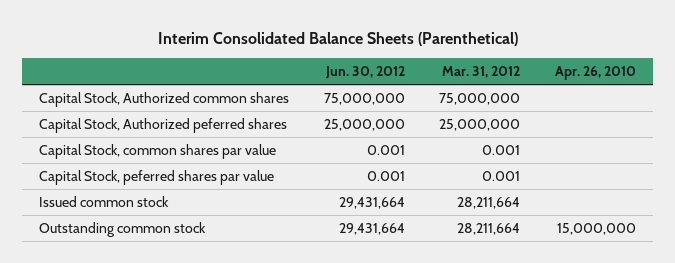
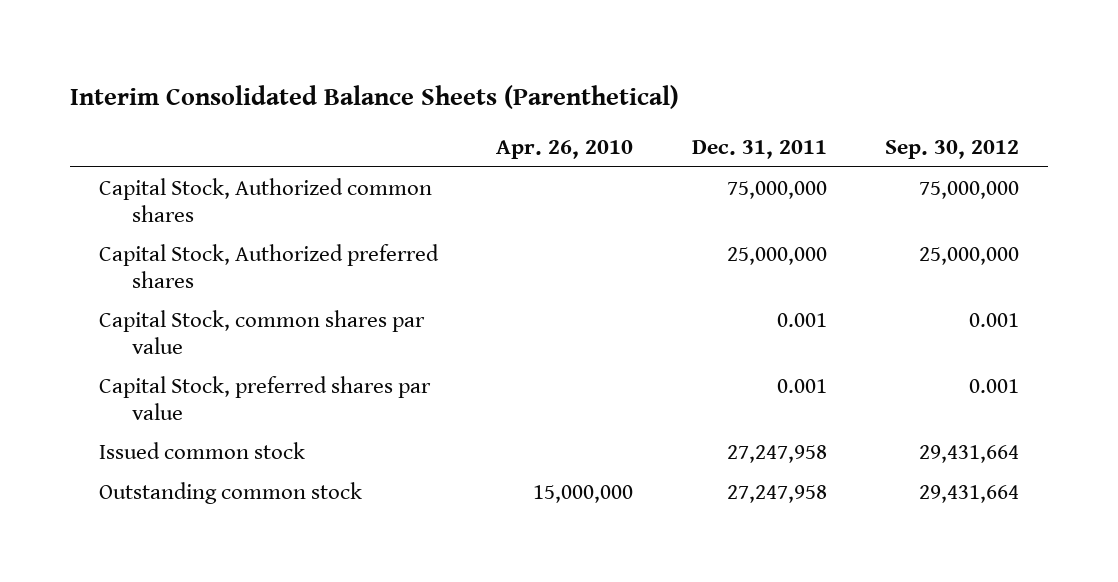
[324,66,405,80] Jun. 30, 2012 -> none
[442,66,521,79] Mar. 31, 2012 -> none
none -> [691,139,827,159] Dec. 31, 2011
none -> [884,139,1019,159] Sep. 30, 2012
[39,118,288,134] Capital Stock, Authorized peferred shares -> [99,243,440,288] Capital Stock, Authorized preferred shares
[39,170,275,186] Capital Stock, peferred shares par value -> [99,375,432,420] Capital Stock, preferred shares par value

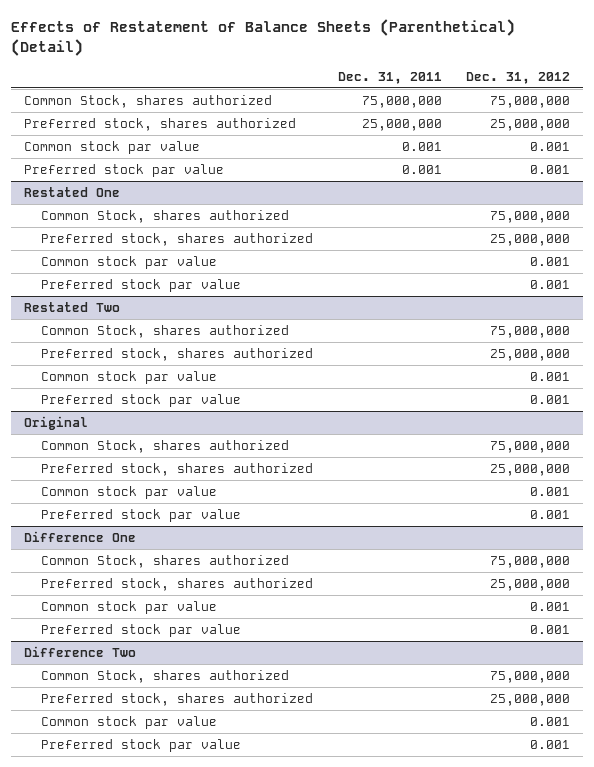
[70,84,680,109] Interim Consolidated Balance Sheets (Parenthetical) -> [11,18,516,56] Effects of Restatement of Balance Sheets (Parenthetical) (Detail)
[496,139,634,159] Apr. 26, 2010 -> none
[884,139,1019,159] Sep. 30, 2012 -> none
none -> [466,71,571,84] Dec. 31, 2012
[99,441,306,459] Issued common stock -> none
[99,481,363,504] Outstanding common stock -> none
[99,177,433,222] Capital Stock, Authorized common shares -> [23,94,272,108] Common Stock, shares authorized
[99,243,440,288] Capital Stock, Authorized preferred shares -> [23,117,296,131] Preferred stock, shares authorized
[99,309,426,354] Capital Stock, common shares par value -> [23,140,200,154] Common stock par value
[99,375,432,420] Capital Stock, preferred shares par value -> [23,163,224,177] Preferred stock par value
none -> [23,186,120,197] Restated One
none -> [41,209,290,223] Common Stock, shares authorized
none -> [41,232,314,246] Preferred stock, shares authorized
none -> [41,255,218,269] Common stock par value
none -> [41,278,242,292] Preferred stock par value
none -> [23,301,120,312] Restated Two
none -> [41,324,290,338] Common Stock, shares authorized
none -> [41,347,314,361] Preferred stock, shares authorized
none -> [41,370,218,384] Common stock par value
none -> [41,393,242,407] Preferred stock par value
none -> [23,415,88,430] Original
none -> [41,439,290,453] Common Stock, shares authorized
none -> [41,462,314,476] Preferred stock, shares authorized
none -> [41,485,218,499] Common stock par value
none -> [41,508,242,522] Preferred stock par value
none -> [23,530,136,542] Difference One
none -> [41,554,290,568] Common Stock, shares authorized
none -> [41,577,314,591] Preferred stock, shares authorized
none -> [41,600,218,614] Common stock par value
none -> [41,623,242,637] Preferred stock par value
none -> [23,645,136,657] Difference Two
none -> [41,669,290,683] Common Stock, shares authorized
none -> [41,692,314,706] Preferred stock, shares authorized
none -> [41,715,218,729] Common stock par value
none -> [41,738,242,752] Preferred stock par value

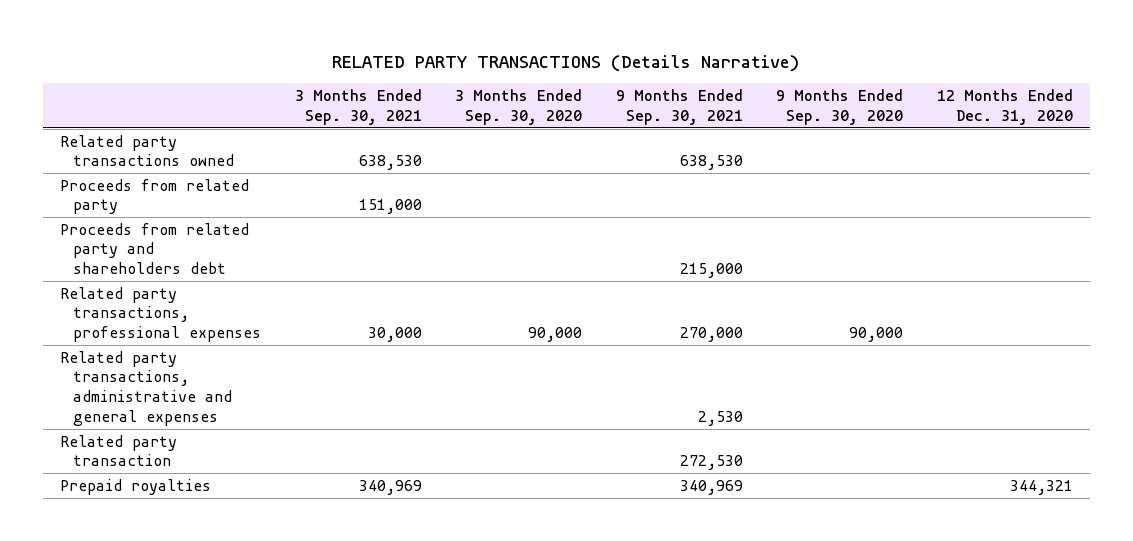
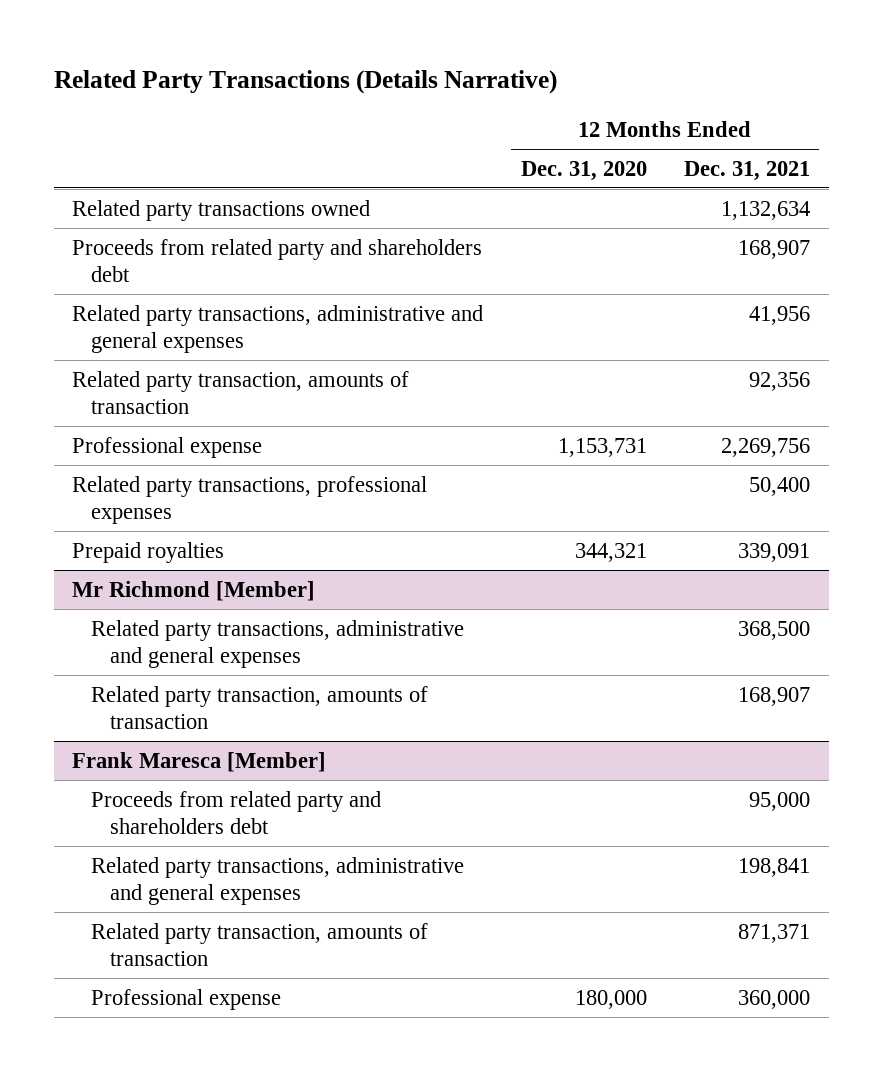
[332,54,800,72] RELATED PARTY TRANSACTIONS (Details Narrative) -> [53,70,557,95] Related Party Transactions (Details Narrative)
[294,89,422,125] 3 Months Ended Sep. 30, 2021 -> none
[455,89,583,125] 3 Months Ended Sep. 30, 2020 -> none
[615,89,743,125] 9 Months Ended Sep. 30, 2021 -> none
[776,89,904,125] 9 Months Ended Sep. 30, 2020 -> none
none -> [683,160,810,181] Dec. 31, 2021
[59,178,249,215] Proceeds from related party -> none
[59,434,177,467] Related party transaction -> [72,370,410,415] Related party transaction, amounts of transaction
none -> [72,436,263,458] Professional expense
[59,286,262,343] Related party transactions, professional expenses -> [72,475,428,525] Related party transactions, professional expenses
none -> [72,580,316,601] Mr Richmond [Member]
none -> [91,619,465,669] Related party transactions, administrative and general expenses
none -> [91,685,429,730] Related party transaction, amounts of transaction
none -> [72,751,327,772] Frank Maresca [Member]
none -> [91,790,382,835] Proceeds from related party and shareholders debt
none -> [91,856,465,906] Related party transactions, administrative and general expenses
none -> [91,922,429,967] Related party transaction, amounts of transaction
none -> [91,988,282,1010] Professional expense

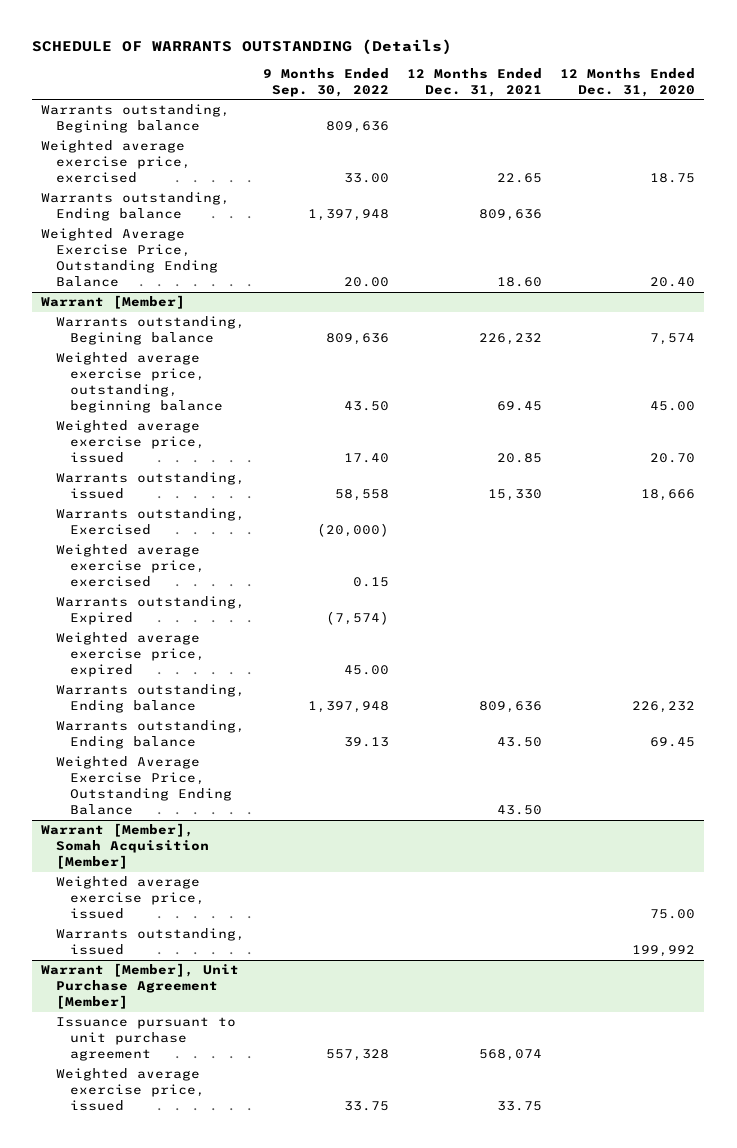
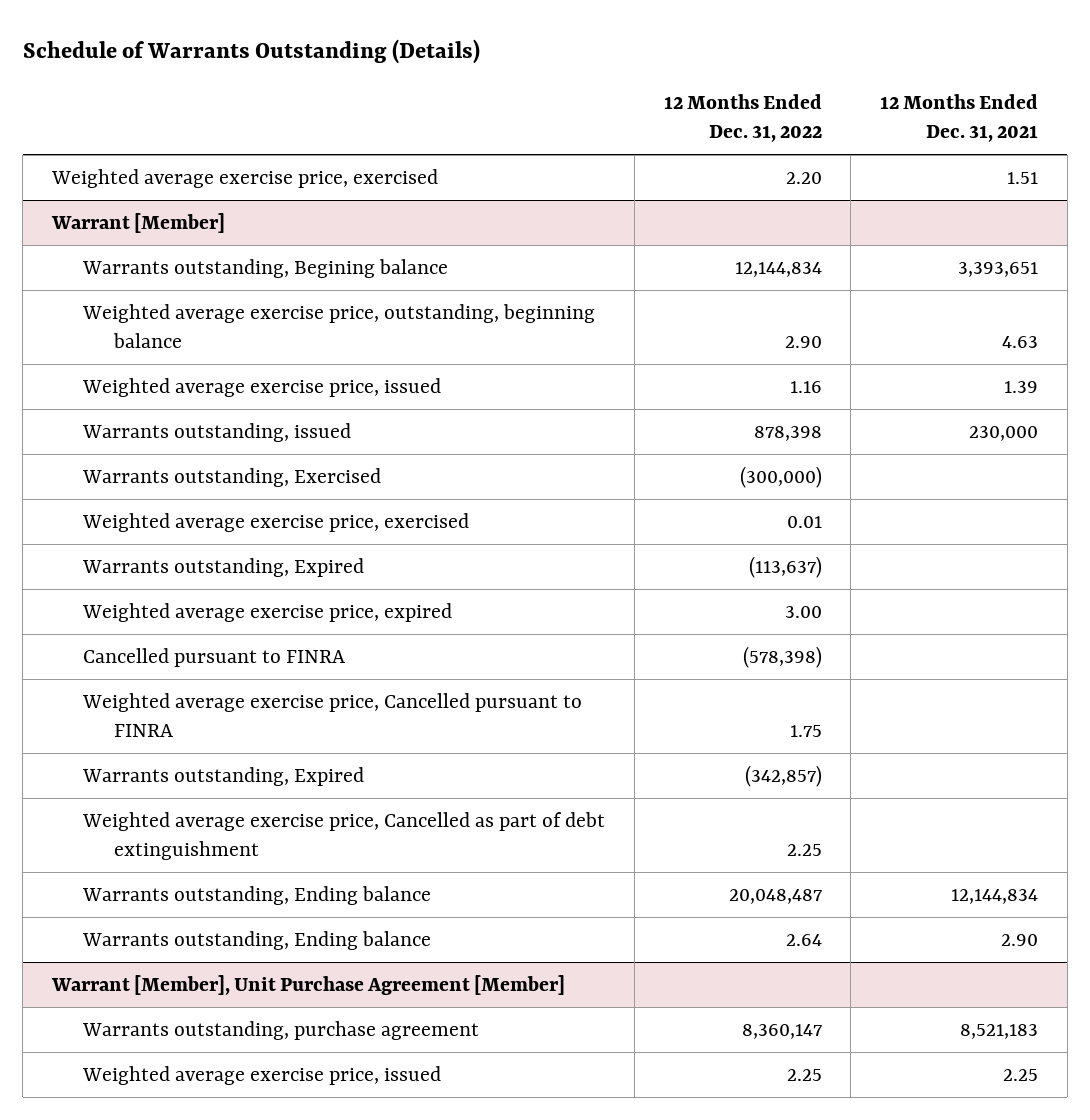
[32,39,453,56] SCHEDULE OF WARRANTS OUTSTANDING (Details) -> [22,38,480,64] Schedule of Warrants Outstanding (Details)
[262,67,389,97] 9 Months Ended Sep. 30, 2022 -> none
[560,67,696,97] 12 Months Ended Dec. 31, 2020 -> none
none -> [663,94,822,143] 12 Months Ended Dec. 31, 2022
[41,104,231,134] Warrants outstanding, Begining balance -> none
[41,192,231,222] Warrants outstanding, Ending balance -> none
[41,228,218,287] Weighted Average Exercise Price, Outstanding Ending Balance -> none
[497,173,543,184] 22.65 -> [1006,172,1038,185] 1.51
[479,333,543,346] 226,232 -> [957,262,1038,278] 3,393,651
[497,400,543,411] 69.45 -> [1001,335,1038,348] 4.63
[497,453,543,464] 20.85 -> [1003,381,1038,394] 1.39
[488,489,543,502] 15,330 -> [968,426,1038,442] 230,000
[55,756,233,815] Weighted Average Exercise Price, Outstanding Ending Balance -> none
[41,823,209,870] Warrant [Member], Somah Acquisition [Member] -> none
[55,876,206,920] Weighted average exercise price, issued -> none
[55,928,245,956] Warrants outstanding, issued -> none
none -> [83,648,346,668] Cancelled pursuant to FINRA
none -> [82,693,583,737] Weighted average exercise price, Cancelled pursuant to FINRA
none -> [82,767,365,787] Warrants outstanding, Expired
none -> [82,812,606,860] Weighted average exercise price, Cancelled as part of debt extinguishment
[479,701,543,714] 809,636 -> [950,889,1038,905] 12,144,834
[497,737,543,748] 43.50 -> [1000,934,1038,947] 2.90
[55,1017,236,1062] Issuance pursuant to unit purchase agreement -> [82,1021,480,1041] Warrants outstanding, purchase agreement
[479,1049,543,1062] 568,074 -> [959,1024,1038,1040] 8,521,183
[497,1101,543,1112] 33.75 -> [1002,1069,1038,1082] 2.25

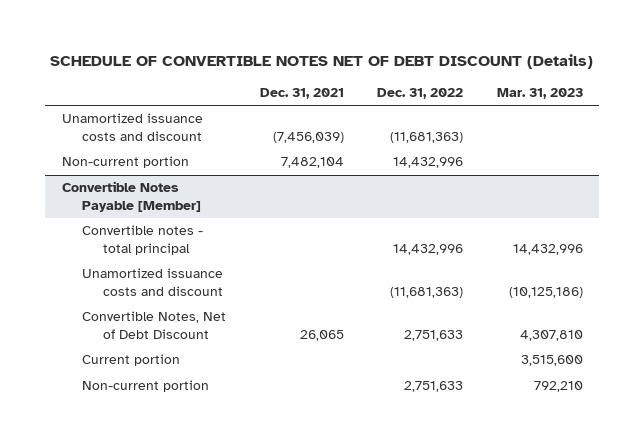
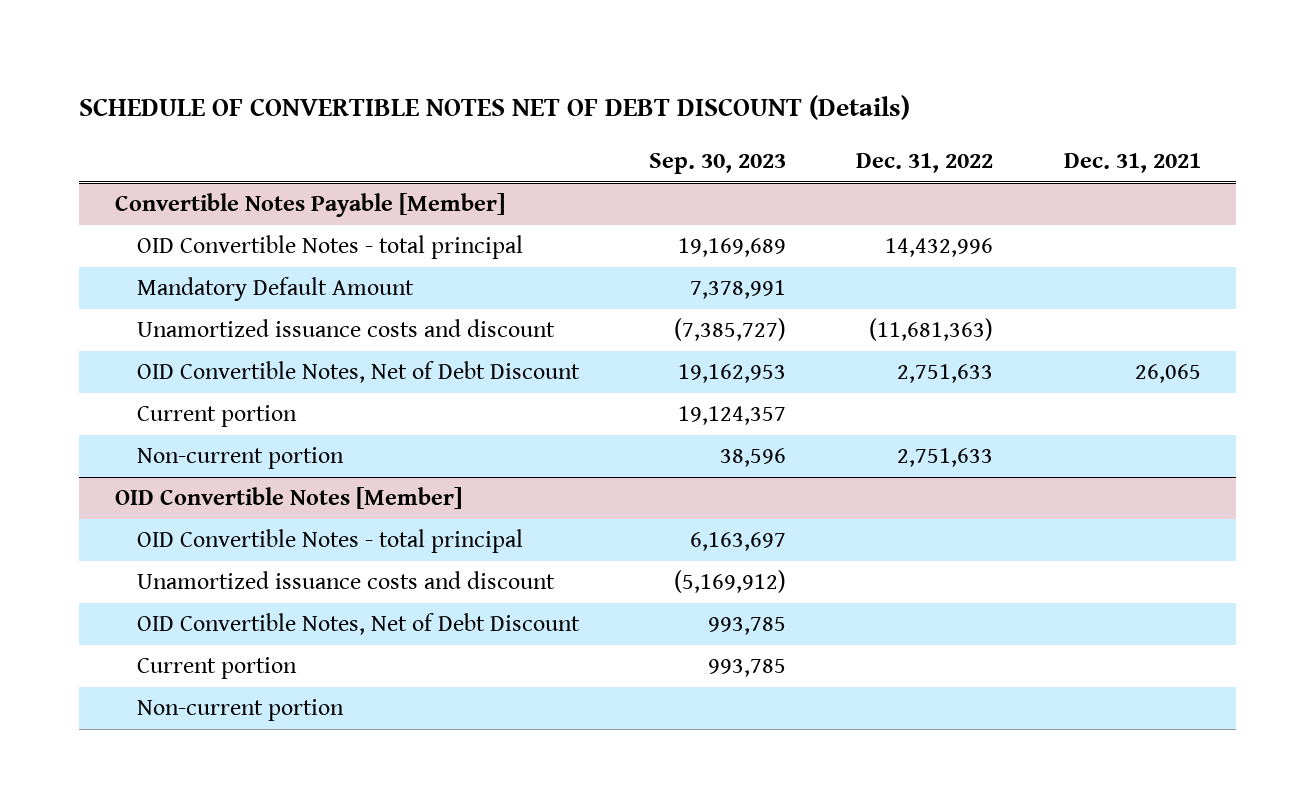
[496,88,583,100] Mar. 31, 2023 -> none
none -> [649,153,787,175] Sep. 30, 2023
[61,113,203,141] Unamortized issuance costs and discount -> none
[61,156,189,169] Non-current portion -> none
[82,225,204,255] Convertible notes - total principal -> [136,235,523,260] OID Convertible Notes - total principal
none -> [136,277,414,302] Mandatory Default Amount
[82,311,227,339] Convertible Notes, Net of Debt Discount -> [136,361,580,384] OID Convertible Notes, Net of Debt Discount
none -> [114,487,462,510] OID Convertible Notes [Member]
none -> [136,529,523,554] OID Convertible Notes - total principal
none -> [136,571,555,590] Unamortized issuance costs and discount
none -> [136,613,580,636] OID Convertible Notes, Net of Debt Discount
none -> [136,657,297,680] Current portion
none -> [136,699,344,722] Non-current portion

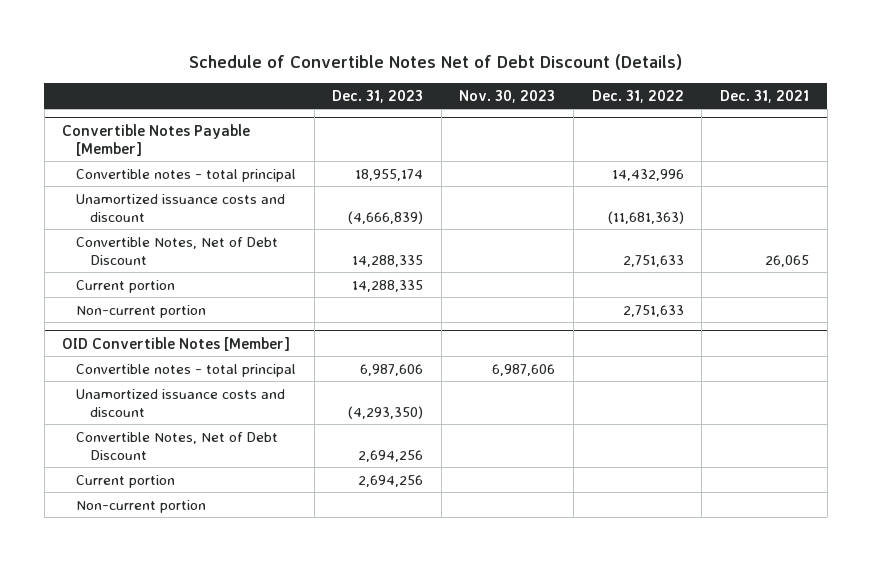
[79,95,911,121] SCHEDULE OF CONVERTIBLE NOTES NET OF DEBT DISCOUNT (Details) -> [188,53,682,70] Schedule of Convertible Notes Net of Debt Discount (Details)
[649,153,787,175] Sep. 30, 2023 -> none
none -> [332,89,424,103] Dec. 31, 2023
none -> [459,89,556,103] Nov. 30, 2023
[136,277,414,302] Mandatory Default Amount -> none
[136,235,523,260] OID Convertible Notes - total principal -> [75,168,296,182] Convertible notes - total principal
[136,361,580,384] OID Convertible Notes, Net of Debt Discount -> [75,236,278,265] Convertible Notes, Net of Debt Discount
[136,529,523,554] OID Convertible Notes - total principal -> [75,363,296,377] Convertible notes - total principal
[136,613,580,636] OID Convertible Notes, Net of Debt Discount -> [75,431,278,460] Convertible Notes, Net of Debt Discount

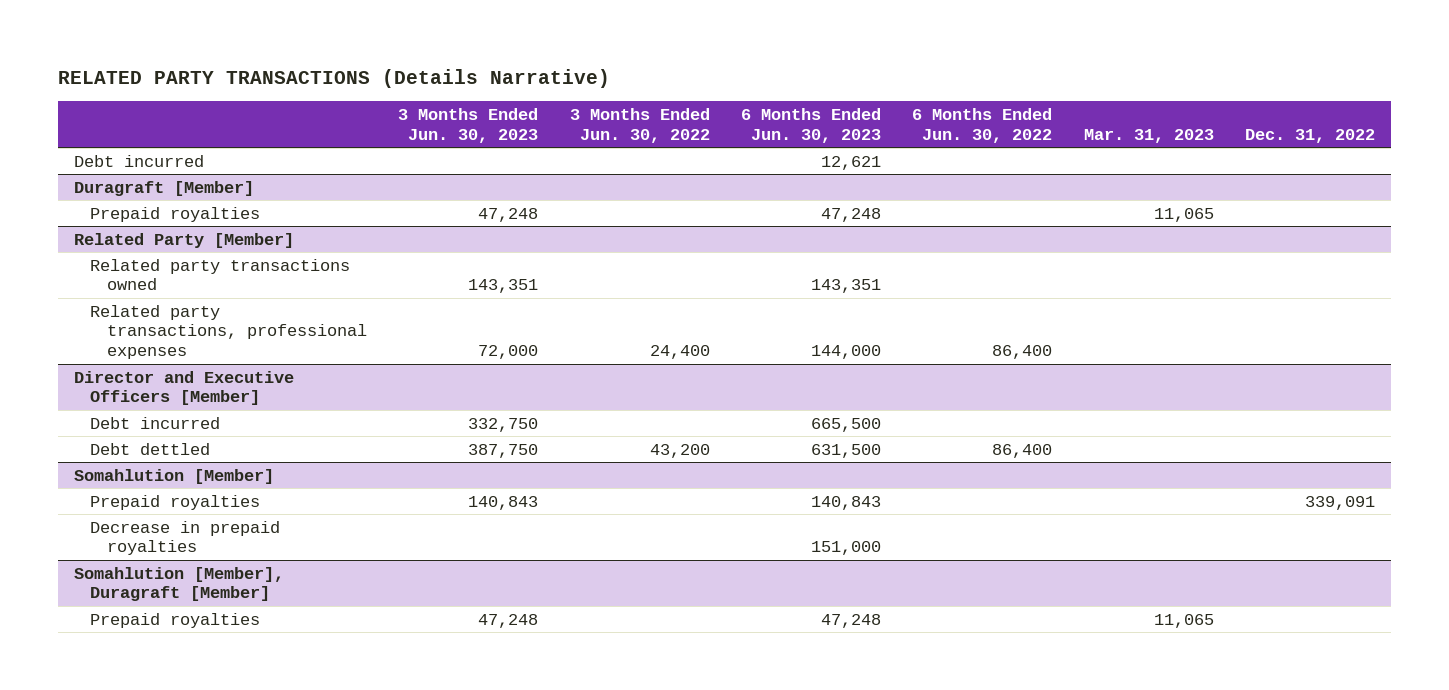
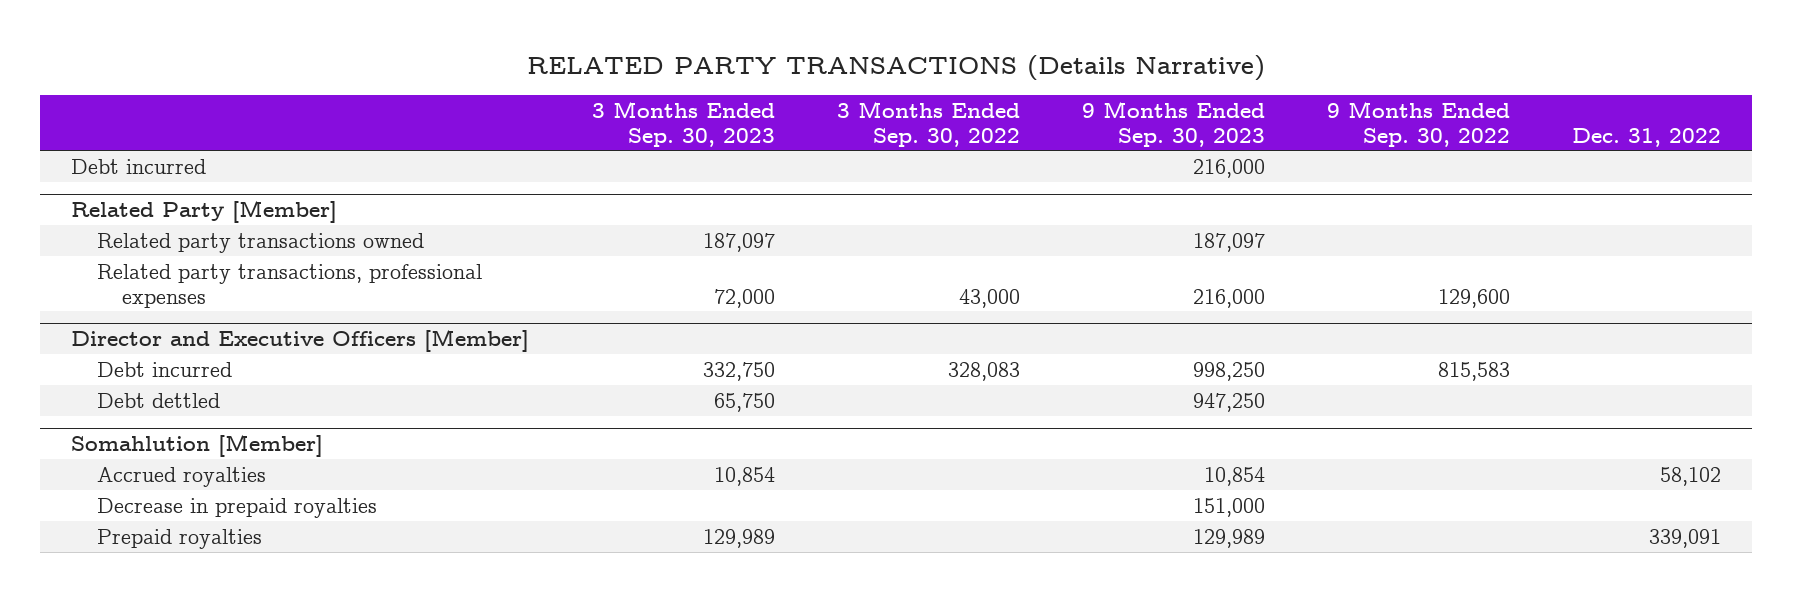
[398,108,539,143] 3 Months Ended Jun. 30, 2023 -> none
[569,108,710,143] 3 Months Ended Jun. 30, 2022 -> none
[741,108,882,143] 6 Months Ended Jun. 30, 2023 -> none
[912,108,1053,143] 6 Months Ended Jun. 30, 2022 -> none
[1083,128,1214,143] Mar. 31, 2023 -> none
none -> [591,100,775,147] 3 Months Ended Sep. 30, 2023
none -> [836,100,1020,147] 3 Months Ended Sep. 30, 2022
none -> [1081,100,1265,147] 9 Months Ended Sep. 30, 2023
none -> [1326,100,1510,147] 9 Months Ended Sep. 30, 2022
[73,180,254,196] Duragraft [Member] -> none
[90,206,261,222] Prepaid royalties -> none
none -> [96,466,266,487] Accrued royalties
[73,566,284,602] Somahlution [Member], Duragraft [Member] -> none
[90,612,261,628] Prepaid royalties -> none
[90,494,261,510] Prepaid royalties -> [96,528,262,549] Prepaid royalties

